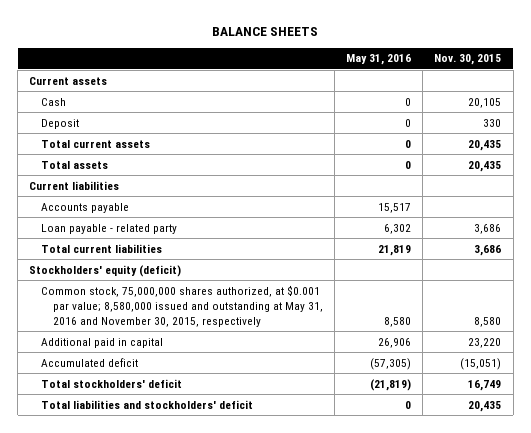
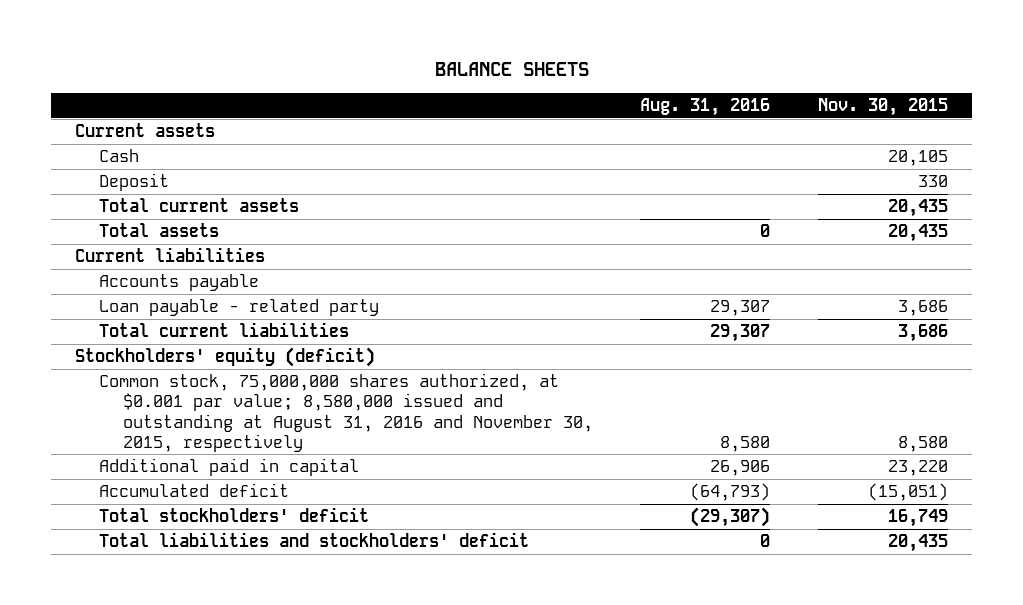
[346,54,412,66] May 31, 2016 -> none
none -> [640,98,771,117] Aug. 31, 2016
[41,284,324,327] Common stock, 75,000,000 shares authorized, at $0.001 par value; 8,580,000 issued and outstanding at May 31, 2016 and November 30, 2015, respectively -> [98,373,593,452] Common stock, 75,000,000 shares authorized, at $0.001 par value; 8,580,000 issued and outstanding at August 31, 2016 and November 30, 2015, respectively

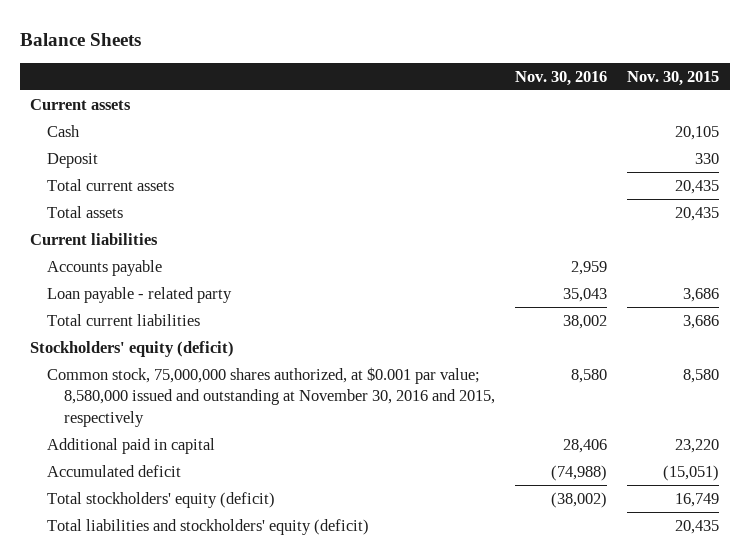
[434,62,589,77] BALANCE SHEETS -> [20,32,142,46] Balance Sheets
[640,98,771,117] Aug. 31, 2016 -> none
none -> [515,70,608,86] Nov. 30, 2016
[98,373,593,452] Common stock, 75,000,000 shares authorized, at $0.001 par value; 8,580,000 issued and outstanding at August 31, 2016 and November 30, 2015, respectively -> [46,367,495,427] Common stock, 75,000,000 shares authorized, at $0.001 par value; 8,580,000 issued and outstanding at November 30, 2016 and 2015, respectively
[98,507,369,523] Total stockholders' deficit -> [46,492,275,509] Total stockholders' equity (deficit)
[98,532,529,548] Total liabilities and stockholders' deficit -> [46,519,369,536] Total liabilities and stockholders' equity (deficit)

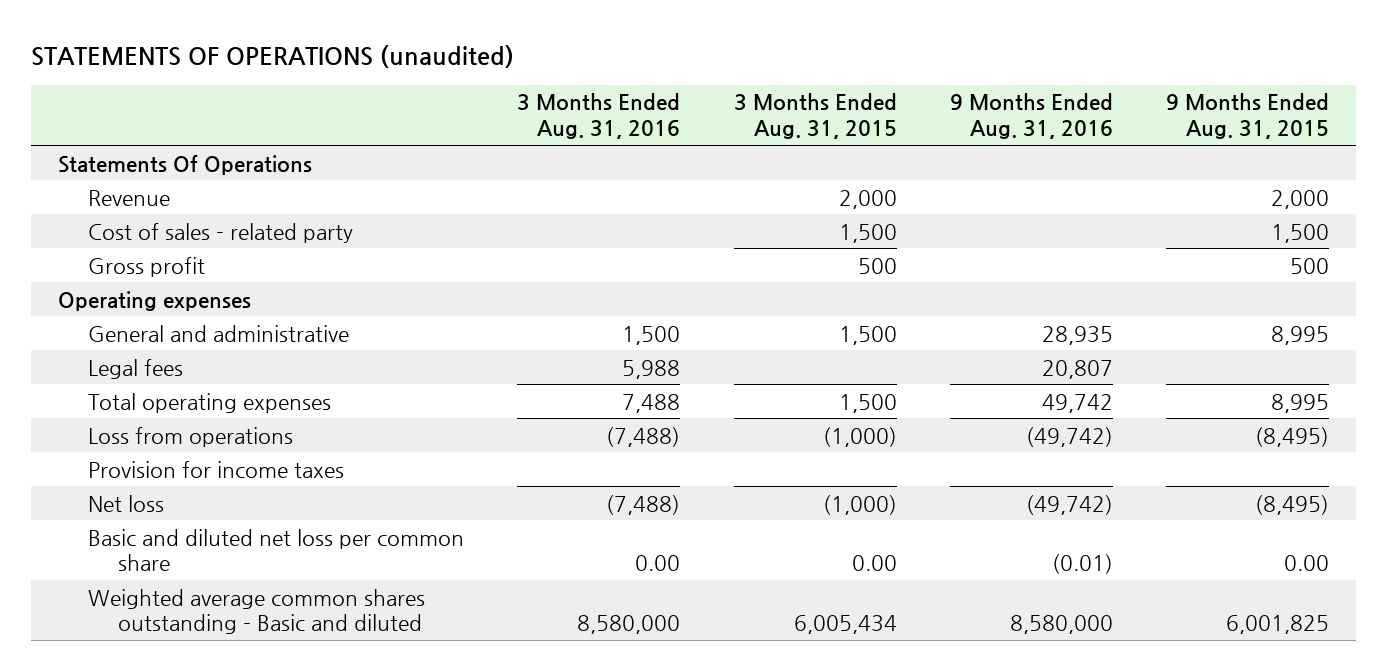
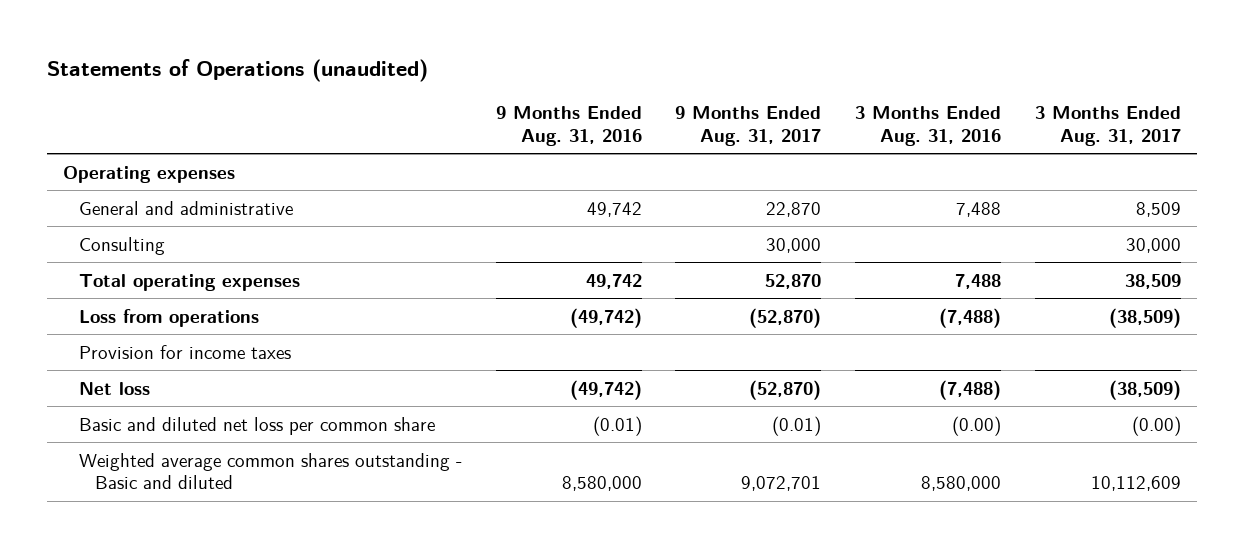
[31,44,515,68] STATEMENTS OF OPERATIONS (unaudited) -> [46,58,428,82] Statements of Operations (unaudited)
[733,93,897,140] 3 Months Ended Aug. 31, 2015 -> none
[1166,93,1330,140] 9 Months Ended Aug. 31, 2015 -> none
none -> [675,106,822,146] 9 Months Ended Aug. 31, 2017
none -> [1034,106,1181,146] 3 Months Ended Aug. 31, 2017
[58,154,313,175] Statements Of Operations -> none
[88,189,171,206] Revenue -> none
[88,222,354,243] Cost of sales - related party -> none
[88,256,206,277] Gross profit -> none
[88,358,184,379] Legal fees -> none
[622,325,681,345] 1,500 -> [955,201,1001,217] 7,488
[1041,325,1113,345] 28,935 -> [586,201,642,217] 49,742
none -> [79,236,166,255] Consulting
[635,555,681,572] 0.00 -> [951,415,1001,436] (0.00)

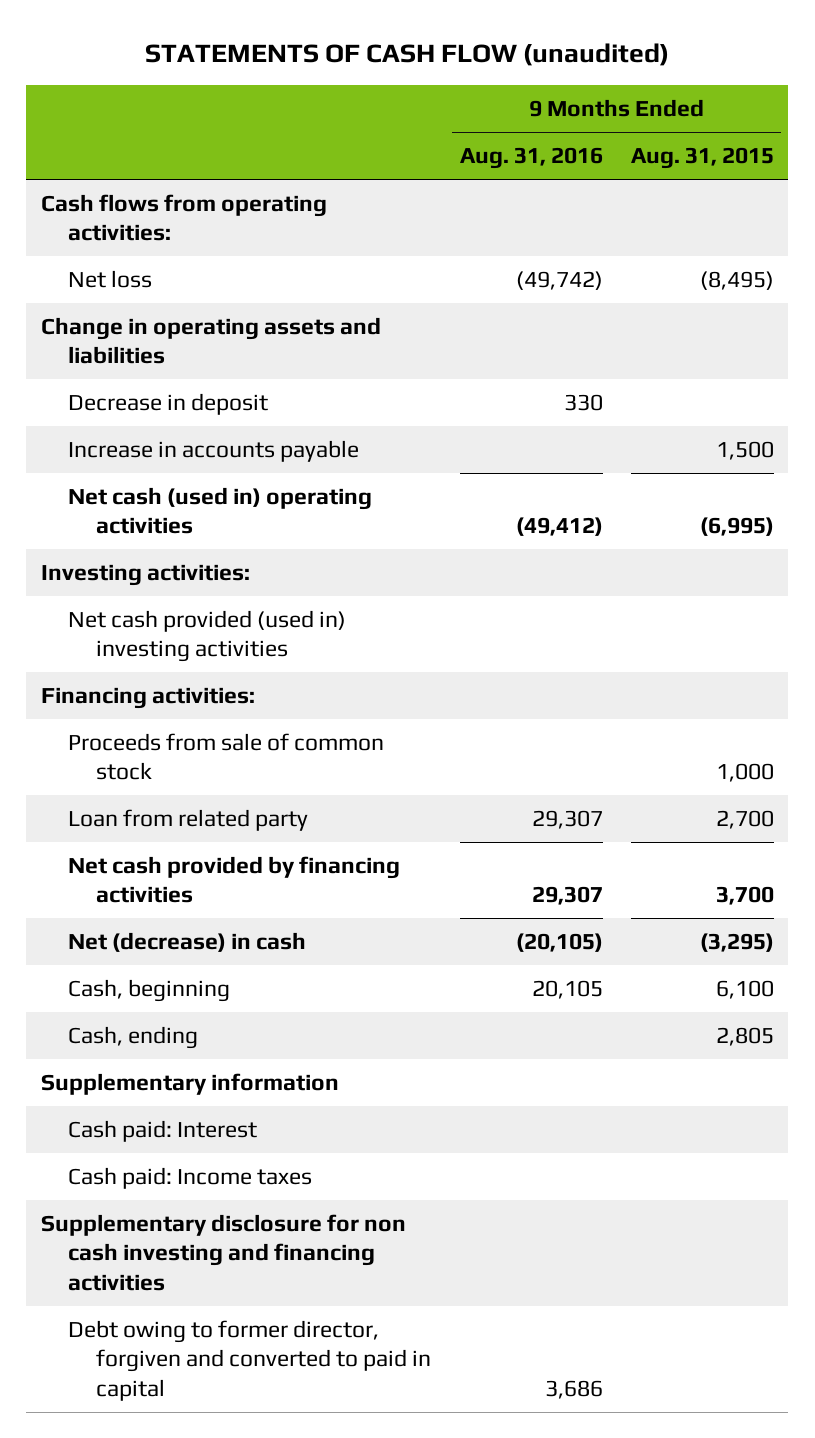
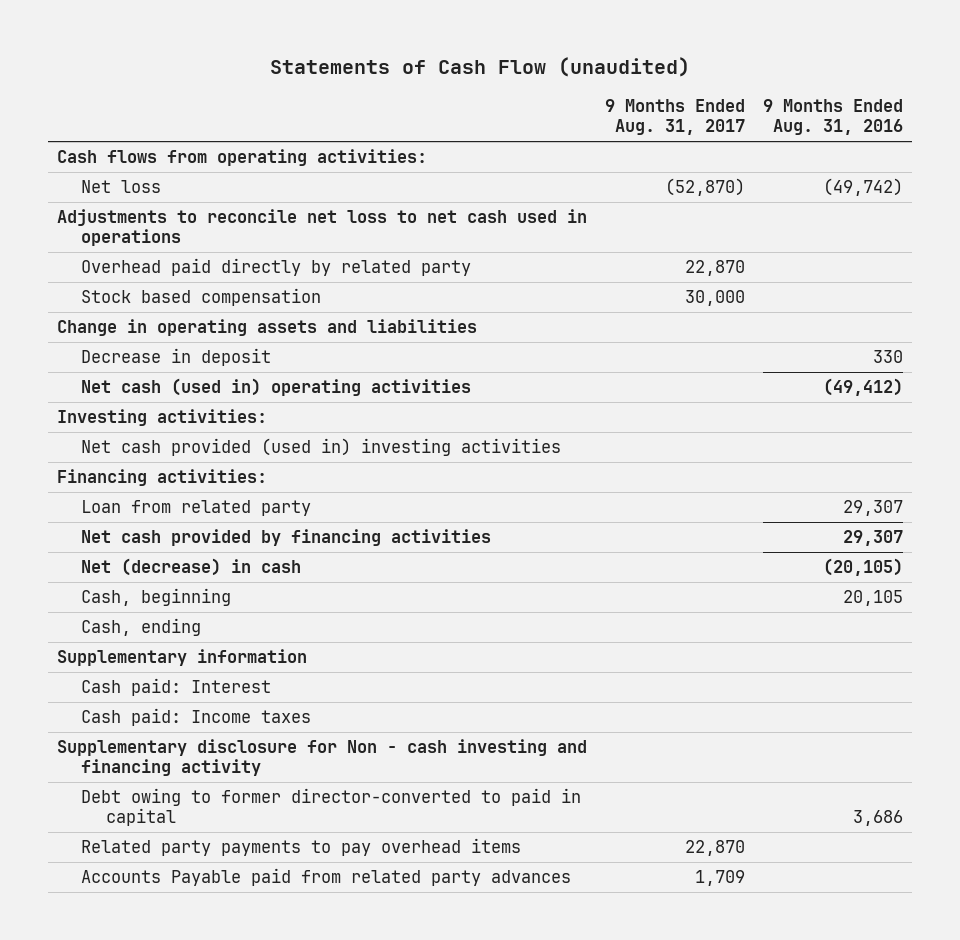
[145,43,670,67] STATEMENTS OF CASH FLOW (unaudited) -> [269,57,690,78] Statements of Cash Flow (unaudited)
[631,147,775,170] Aug. 31, 2015 -> none
none -> [604,99,745,136] 9 Months Ended Aug. 31, 2017
none -> [56,209,587,247] Adjustments to reconcile net loss to net cash used in operations
none -> [81,258,472,277] Overhead paid directly by related party
none -> [81,288,322,307] Stock based compensation
[68,439,360,462] Increase in accounts payable -> none
[68,732,385,781] Proceeds from sale of common stock -> none
[40,1213,406,1291] Supplementary disclosure for non cash investing and financing activities -> [56,739,587,777] Supplementary disclosure for Non - cash investing and financing activity
[68,1319,432,1401] Debt owing to former director, forgiven and converted to paid in capital -> [81,788,582,827] Debt owing to former director-converted to paid in capital
none -> [81,838,522,857] Related party payments to pay overhead items
none -> [81,868,572,887] Accounts Payable paid from related party advances

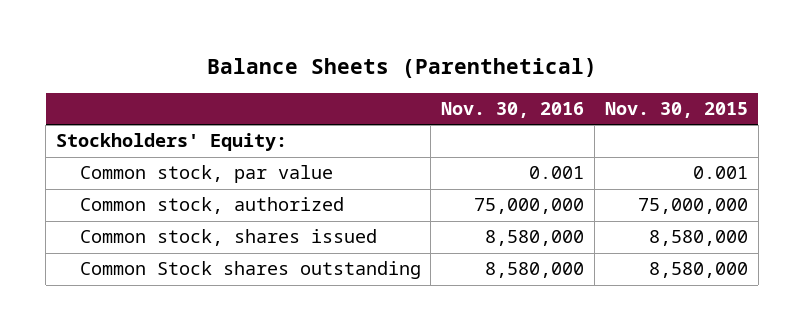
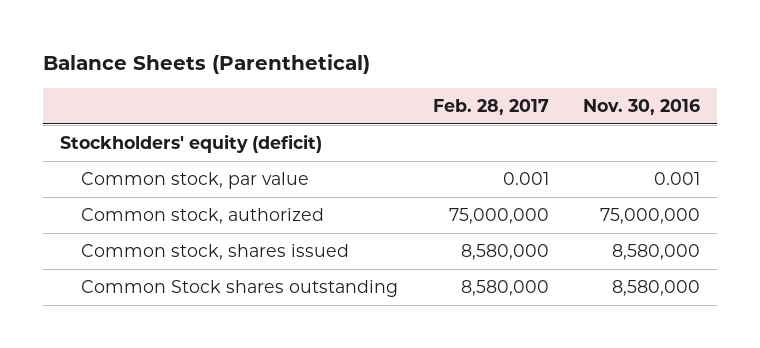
[604,102,748,119] Nov. 30, 2015 -> none
none -> [432,98,549,115] Feb. 28, 2017
[55,133,287,152] Stockholders' Equity: -> [60,134,323,154] Stockholders' equity (deficit)

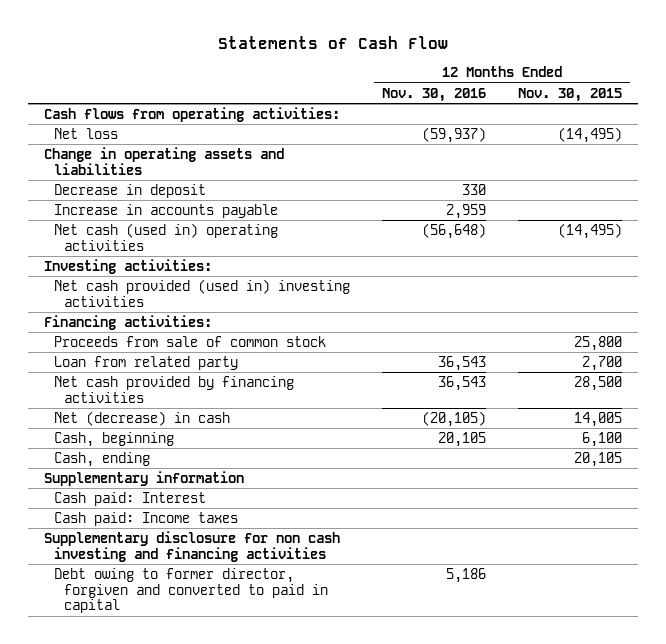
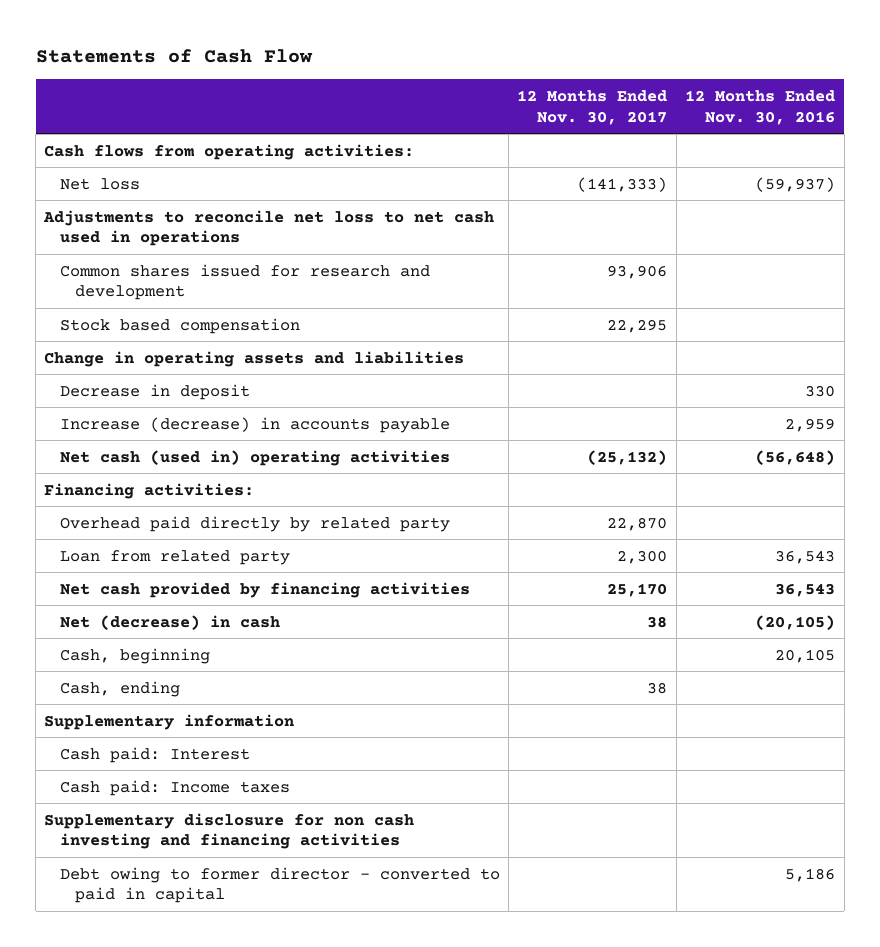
[517,87,622,102] Nov. 30, 2015 -> none
none -> [517,89,668,125] 12 Months Ended Nov. 30, 2017
none -> [43,209,495,247] Adjustments to reconcile net loss to net cash used in operations
none -> [59,263,430,301] Common shares issued for research and development
none -> [59,317,300,334] Stock based compensation
[54,203,279,218] Increase in accounts payable -> [59,416,450,433] Increase (decrease) in accounts payable
[44,258,213,274] Investing activities: -> none
[54,278,351,307] Net cash provided (used in) investing activities -> none
[54,335,327,347] Proceeds from sale of common stock -> none
none -> [59,515,450,532] Overhead paid directly by related party
[54,567,328,614] Debt owing to former director, forgiven and converted to paid in capital -> [59,866,500,904] Debt owing to former director - converted to paid in capital

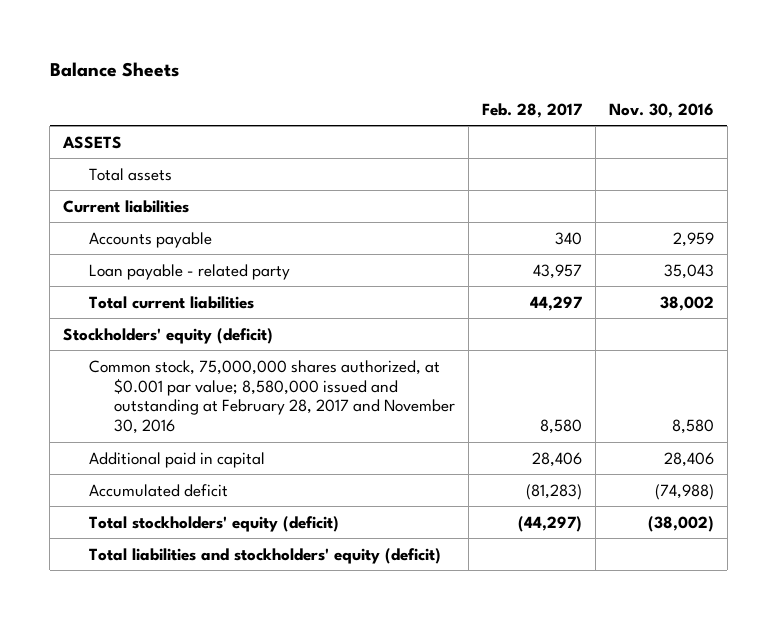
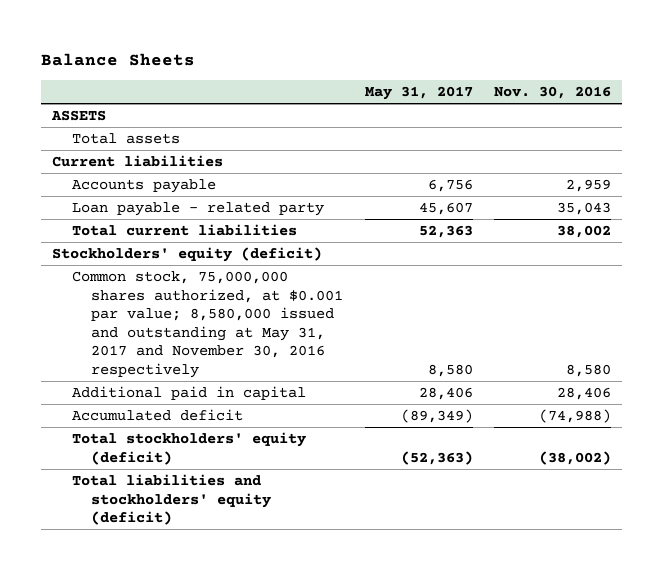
[482,103,583,119] Feb. 28, 2017 -> none
none -> [364,86,473,101] May 31, 2017
[88,359,456,435] Common stock, 75,000,000 shares authorized, at $0.001 par value; 8,580,000 issued and outstanding at February 28, 2017 and November 30, 2016 -> [71,270,344,379] Common stock, 75,000,000 shares authorized, at $0.001 par value; 8,580,000 issued and outstanding at May 31, 2017 and November 30, 2016 respectively

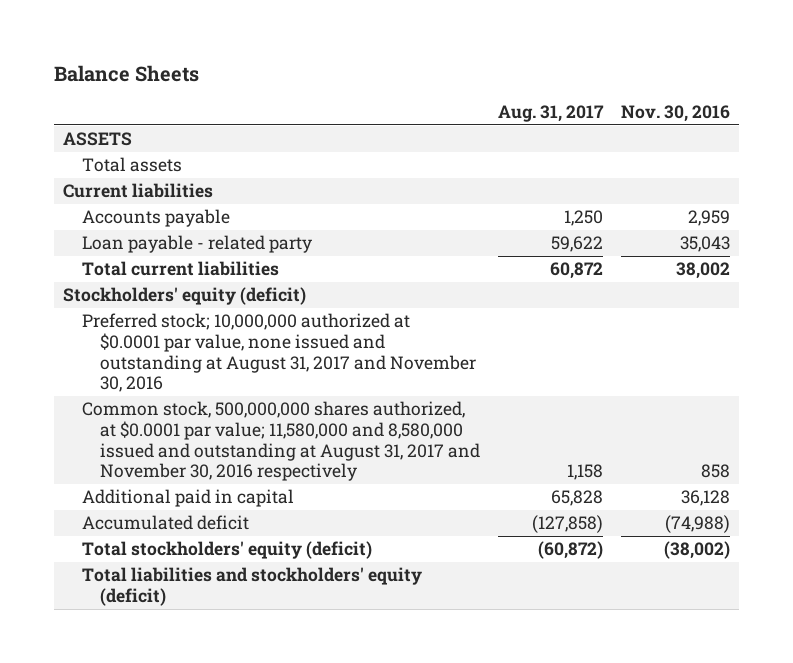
[364,86,473,101] May 31, 2017 -> none
none -> [497,105,604,123] Aug. 31, 2017
none -> [81,313,477,393] Preferred stock; 10,000,000 authorized at $0.0001 par value, none issued and outstanding at August 31, 2017 and November 30, 2016
[71,270,344,379] Common stock, 75,000,000 shares authorized, at $0.001 par value; 8,580,000 issued and outstanding at May 31, 2017 and November 30, 2016 respectively -> [81,401,481,482] Common stock, 500,000,000 shares authorized, at $0.0001 par value; 11,580,000 and 8,580,000 issued and outstanding at August 31, 2017 and November 30, 2016 respectively
[566,364,612,378] 8,580 -> [700,464,730,479] 858
[557,386,612,400] 28,406 -> [680,490,730,507] 36,128

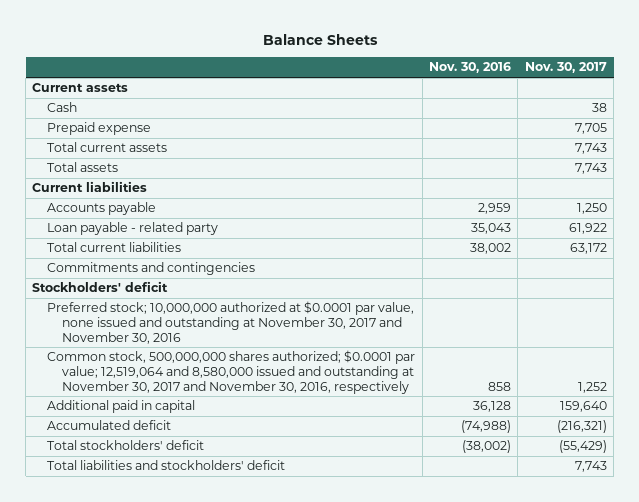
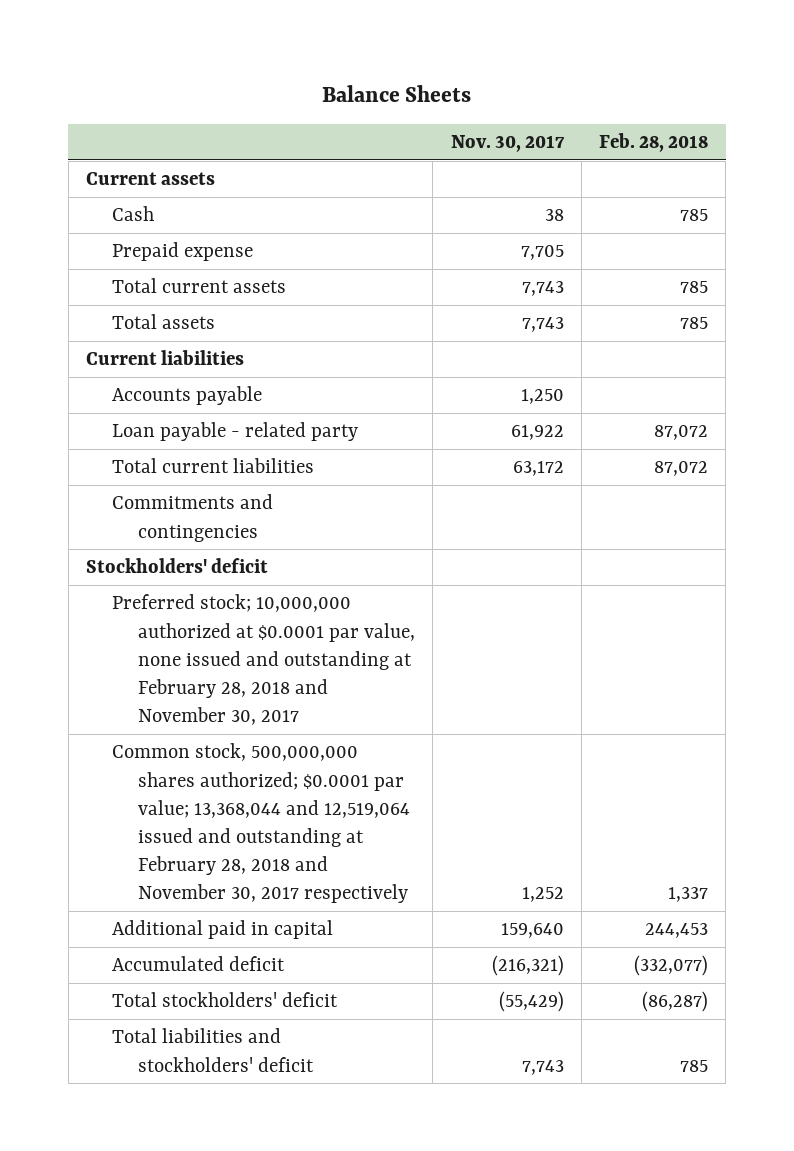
[429,62,512,74] Nov. 30, 2016 -> none
none -> [599,133,709,153] Feb. 28, 2018
[47,301,415,344] Preferred stock; 10,000,000 authorized at $0.0001 par value, none issued and outstanding at November 30, 2017 and November 30, 2016 -> [111,594,416,726] Preferred stock; 10,000,000 authorized at $0.0001 par value, none issued and outstanding at February 28, 2018 and November 30, 2017
[47,350,416,394] Common stock, 500,000,000 shares authorized; $0.0001 par value; 12,519,064 and 8,580,000 issued and outstanding at November 30, 2017 and November 30, 2016, respectively -> [111,743,411,904] Common stock, 500,000,000 shares authorized; $0.0001 par value; 13,368,044 and 12,519,064 issued and outstanding at February 28, 2018 and November 30, 2017 respectively

